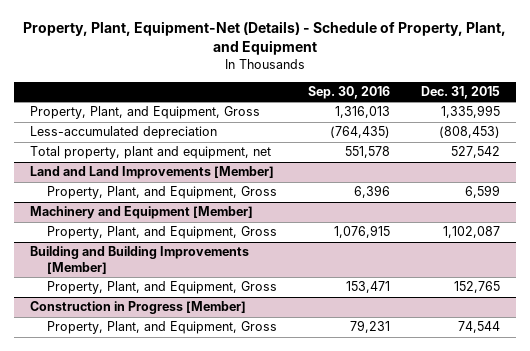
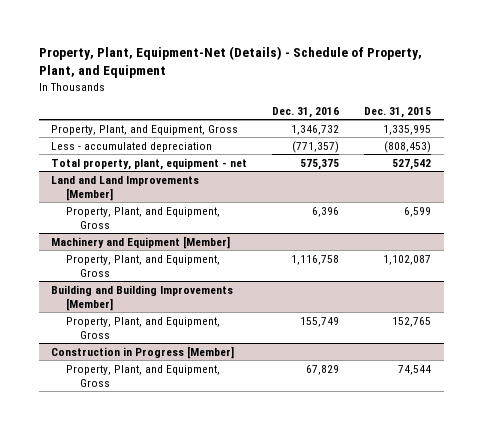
[308,85,391,99] Sep. 30, 2016 -> none
none -> [272,106,340,118] Dec. 31, 2016
[29,126,217,140] Less-accumulated depreciation -> [51,141,213,152] Less - accumulated depreciation
[29,146,271,160] Total property, plant and equipment, net -> [51,157,248,170] Total property, plant, equipment - net

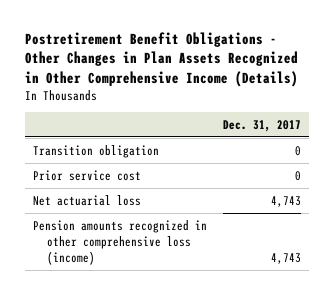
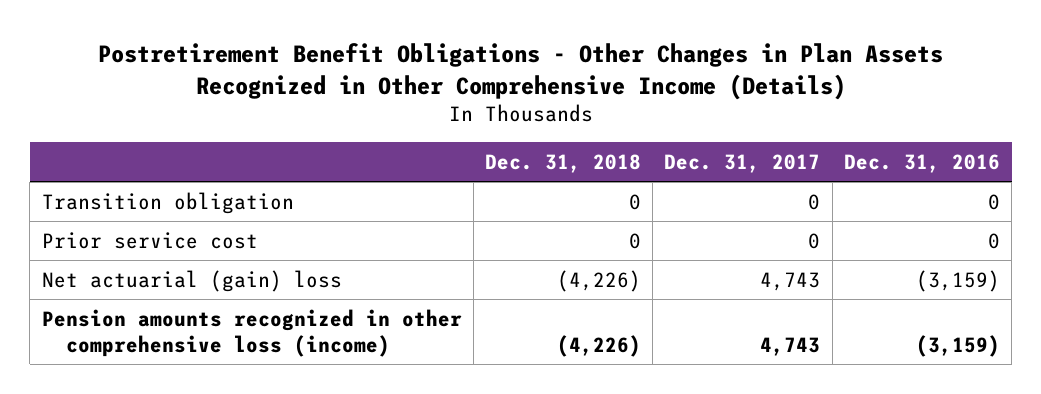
none -> [484,153,641,173] Dec. 31, 2018
none -> [843,153,1000,173] Dec. 31, 2016
[32,194,141,206] Net actuarial loss -> [41,269,342,292] Net actuarial (gain) loss

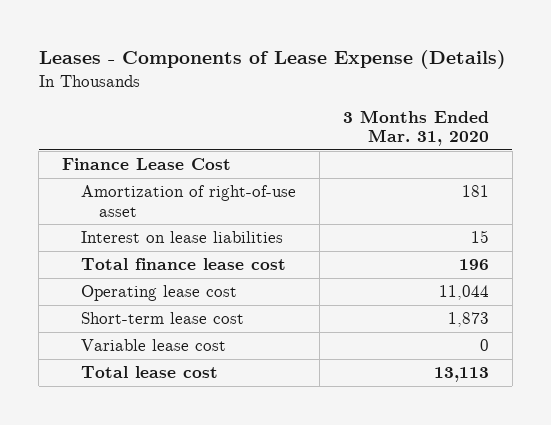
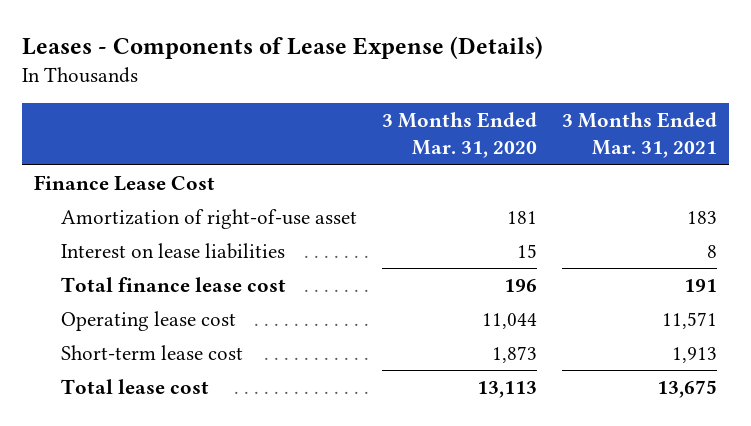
none -> [561,112,717,159] 3 Months Ended Mar. 31, 2021
[80,339,226,352] Variable lease cost -> none

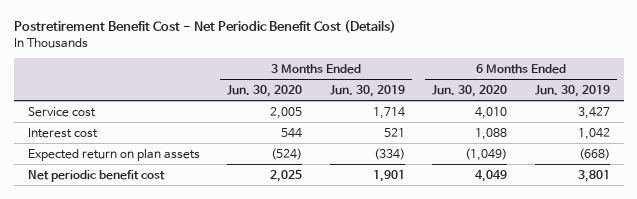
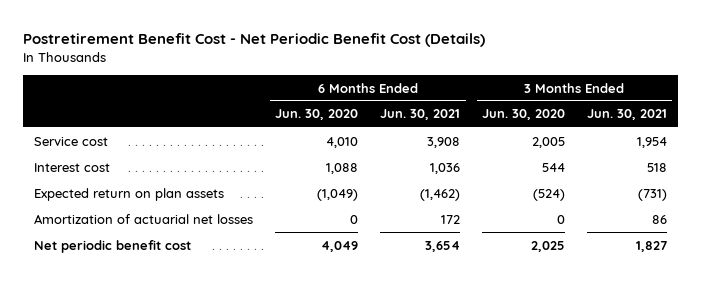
[329,84,405,97] Jun. 30, 2019 -> none
[534,84,610,97] Jun. 30, 2019 -> none
none -> [380,109,461,121] Jun. 30, 2021
none -> [586,109,667,121] Jun. 30, 2021
none -> [34,213,254,224] Amortization of actuarial net losses

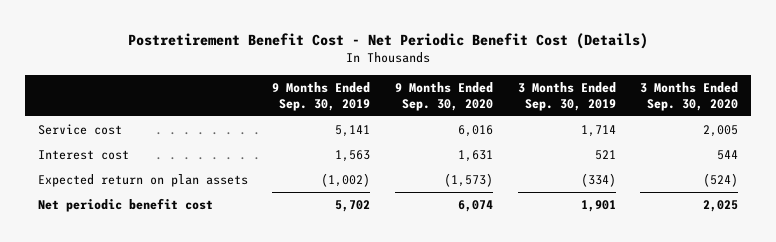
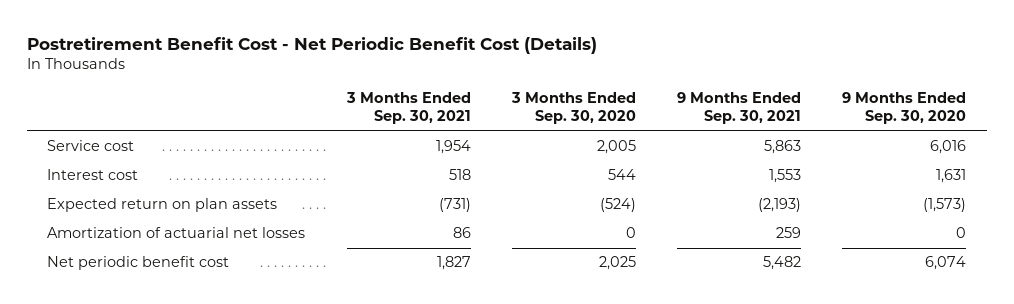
[272,81,371,111] 9 Months Ended Sep. 30, 2019 -> none
[517,81,616,111] 3 Months Ended Sep. 30, 2019 -> none
none -> [345,92,471,125] 3 Months Ended Sep. 30, 2021
none -> [677,92,802,125] 9 Months Ended Sep. 30, 2021
none -> [47,227,306,239] Amortization of actuarial net losses

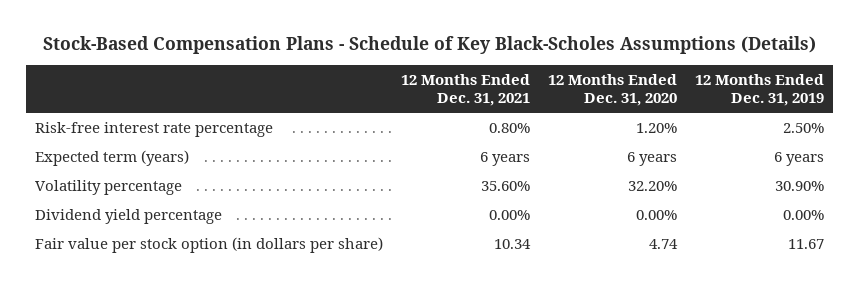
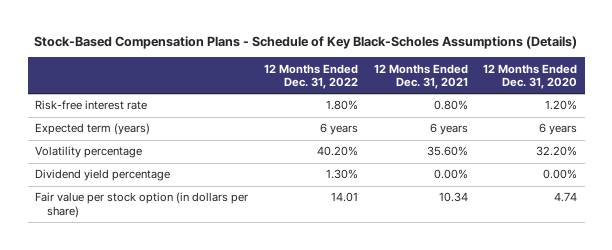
[694,73,824,107] 12 Months Ended Dec. 31, 2019 -> none
none -> [263,63,358,90] 12 Months Ended Dec. 31, 2022
[35,121,274,137] Risk-free interest rate percentage -> [35,100,148,111] Risk-free interest rate

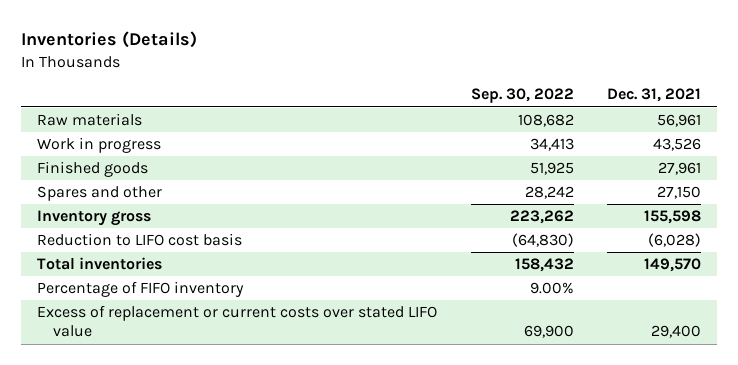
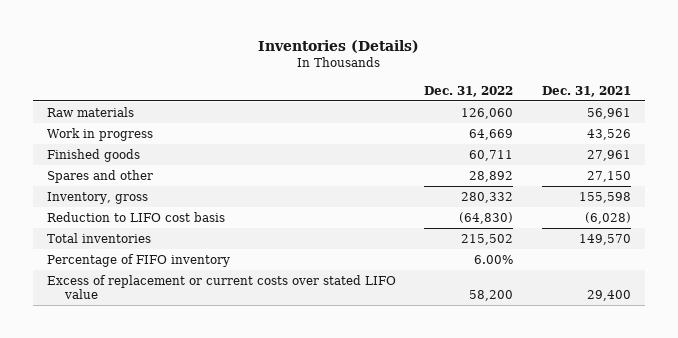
[470,88,574,104] Sep. 30, 2022 -> none
none -> [424,85,514,97] Dec. 31, 2022
[37,210,152,227] Inventory gross -> [46,192,148,205] Inventory, gross

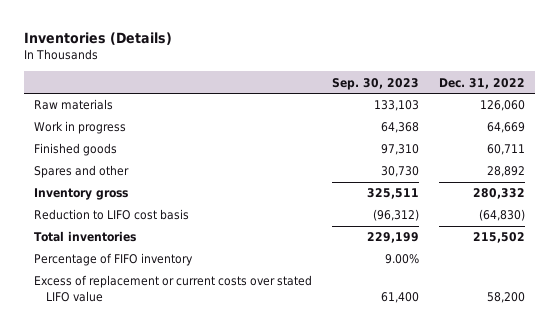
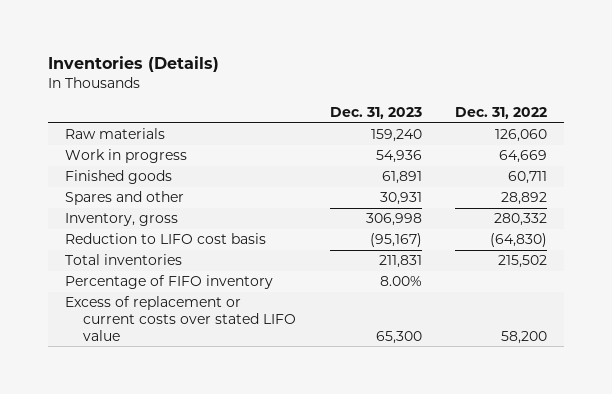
[332,77,420,90] Sep. 30, 2023 -> none
none -> [329,107,422,120] Dec. 31, 2023
[34,188,129,201] Inventory gross -> [64,213,178,227] Inventory, gross

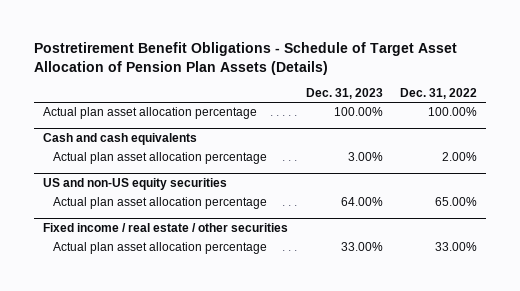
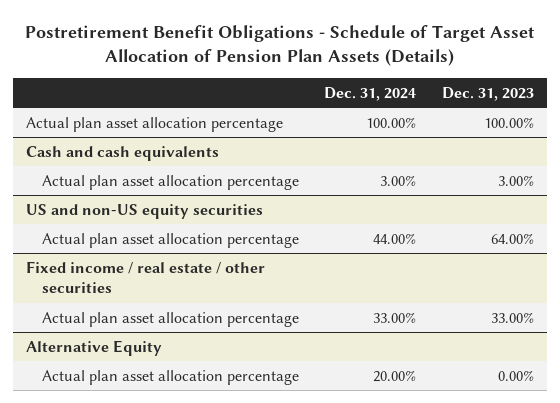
[400,88,478,100] Dec. 31, 2022 -> none
none -> [324,86,417,101] Dec. 31, 2024
none -> [25,339,162,356] Alternative Equity
none -> [41,369,299,385] Actual plan asset allocation percentage

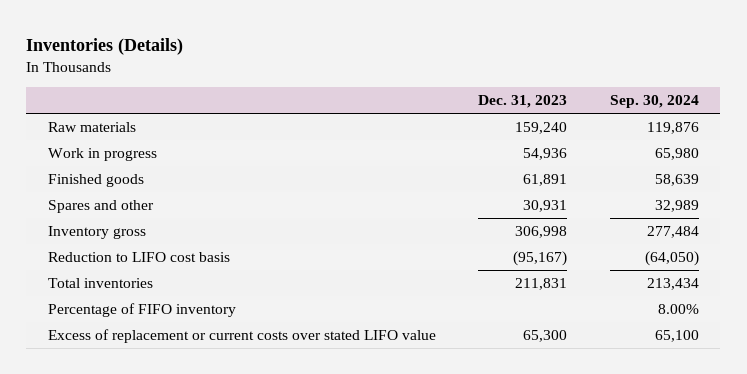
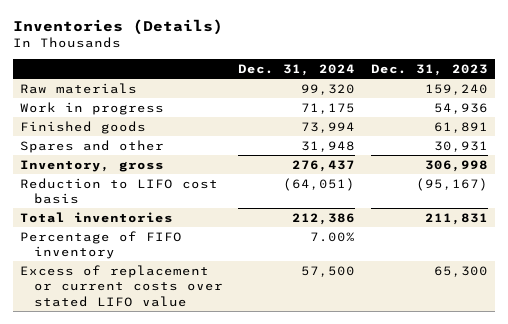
[609,95,699,109] Sep. 30, 2024 -> none
none -> [238,63,356,76] Dec. 31, 2024
[47,226,146,240] Inventory gross -> [20,159,165,172] Inventory, gross

